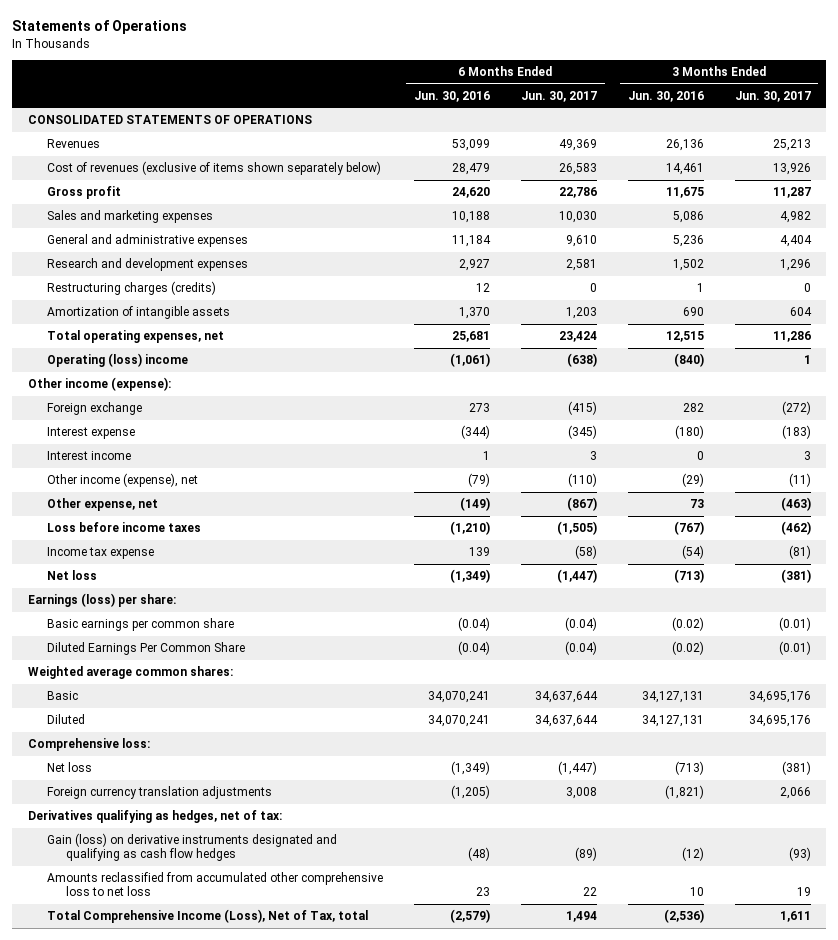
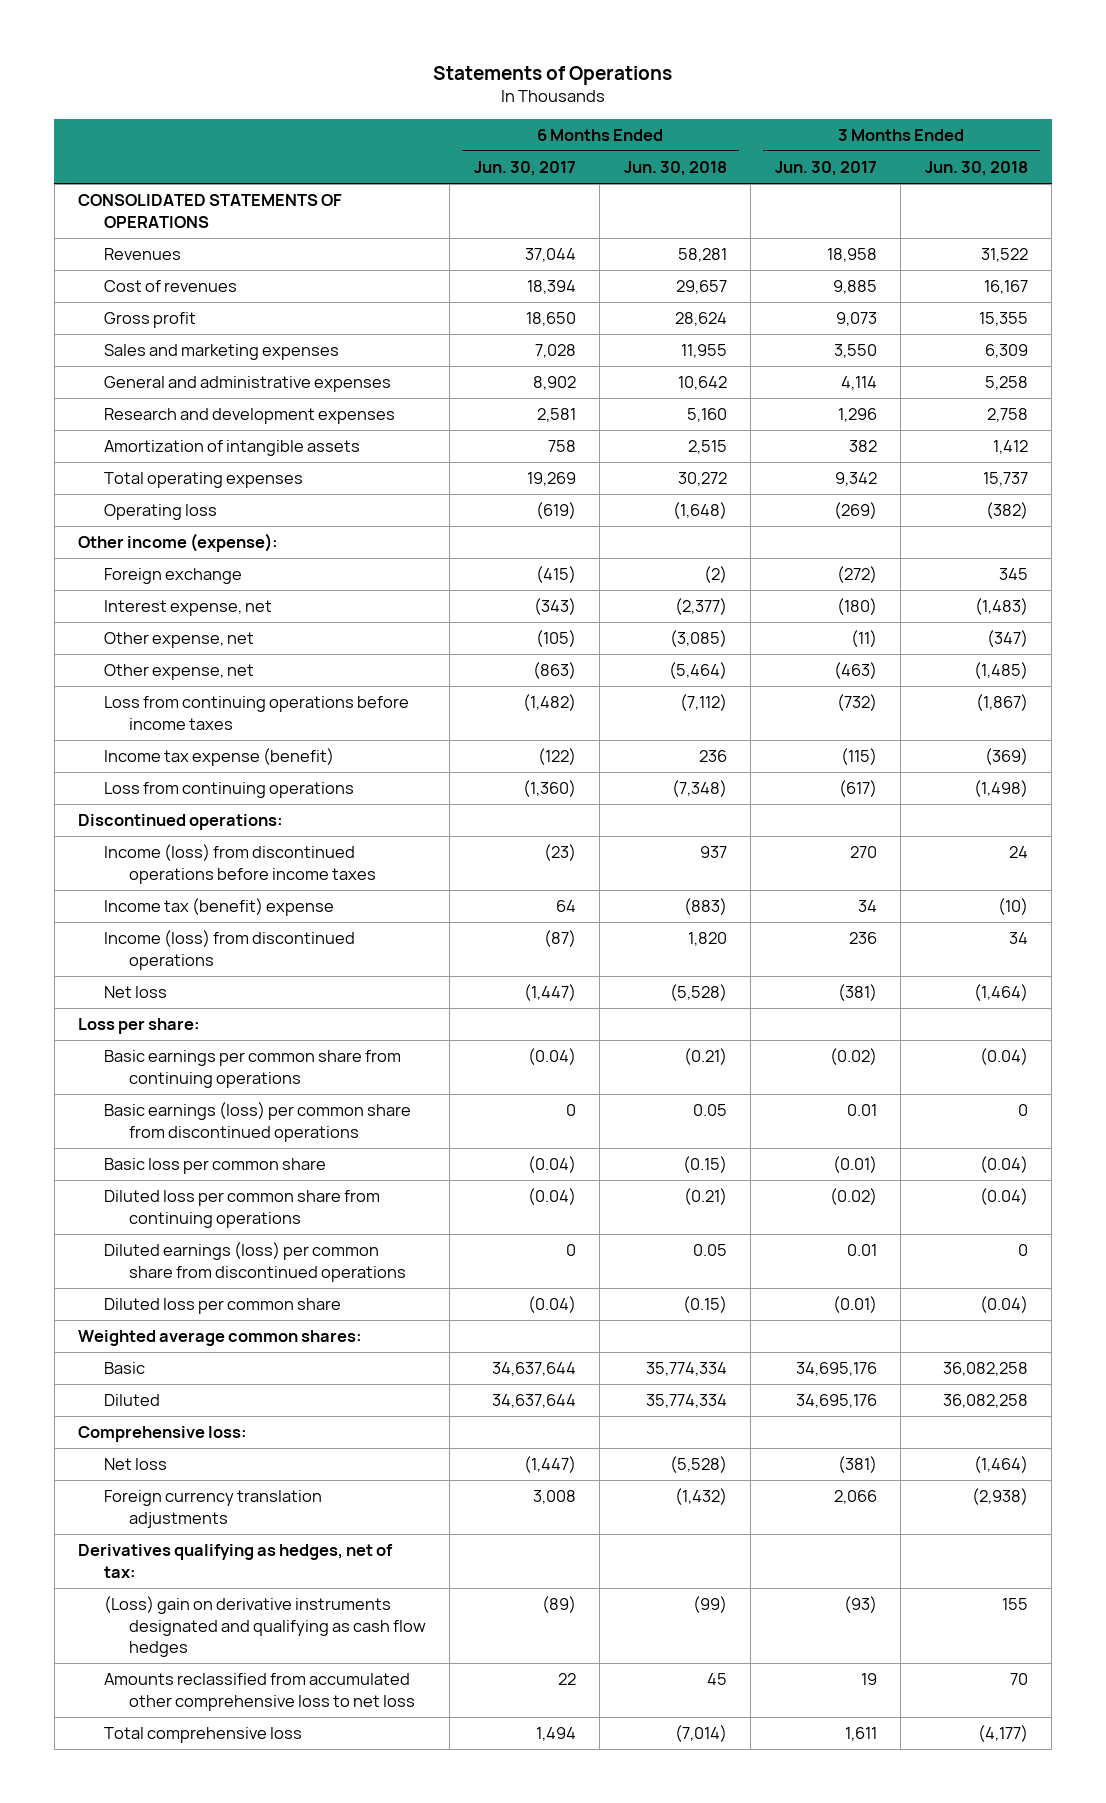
[414,90,491,102] Jun. 30, 2016 -> none
[627,90,704,102] Jun. 30, 2016 -> none
none -> [623,161,727,177] Jun. 30, 2018
none -> [924,161,1028,177] Jun. 30, 2018
[558,139,597,152] 49,369 -> [524,248,576,263] 37,044
[772,139,811,152] 25,213 -> [826,248,877,263] 18,958
[47,161,382,176] Cost of revenues (exclusive of items shown separately below) -> [103,280,237,293] Cost of revenues
[558,163,597,176] 26,583 -> [526,280,576,295] 18,394
[772,163,811,176] 13,926 -> [832,280,877,295] 9,885
[558,187,597,199] 22,786 -> [525,312,576,327] 18,650
[772,187,811,199] 11,287 -> [835,312,877,327] 9,073
[558,211,597,224] 10,030 -> [534,344,576,359] 7,028
[779,211,811,224] 4,982 -> [833,344,877,359] 3,550
[565,235,597,248] 9,610 -> [532,376,576,391] 8,902
[779,235,812,248] 4,404 -> [840,376,877,391] 4,114
[47,281,217,296] Restructuring charges (credits) -> none
[565,307,597,320] 1,203 -> [547,440,576,453] 758
[789,307,812,317] 604 -> [848,440,877,453] 382
[47,330,225,344] Total operating expenses, net -> [103,472,303,489] Total operating expenses
[558,331,597,343] 23,424 -> [526,472,576,487] 19,269
[772,331,811,343] 11,286 -> [834,472,877,487] 9,342
[47,353,189,368] Operating (loss) income -> [103,504,217,521] Operating loss
[566,353,597,368] (638) -> [535,502,576,520] (619)
[803,355,811,365] 1 -> [833,502,877,520] (269)
[47,451,132,461] Interest income -> none
[47,427,136,440] Interest expense -> [103,600,272,617] Interest expense, net
[567,425,597,440] (345) -> [533,598,576,616] (343)
[781,425,811,440] (183) -> [836,598,877,616] (180)
[47,473,199,488] Other income (expense), net -> [103,632,254,649] Other expense, net
[567,473,597,488] (110) -> [535,630,576,648] (105)
[566,497,597,512] (867) -> [532,662,576,680] (863)
[47,522,202,533] Loss before income taxes -> [103,696,409,730] Loss from continuing operations before income taxes
[556,521,597,536] (1,505) -> [522,694,576,712] (1,482)
[780,521,811,536] (462) -> [836,694,877,712] (732)
[47,547,155,560] Income tax expense -> [103,748,334,767] Income tax expense (benefit)
[574,545,597,560] (58) -> [537,748,576,766] (122)
[788,545,811,560] (81) -> [840,748,877,766] (115)
none -> [103,782,354,799] Loss from continuing operations
none -> [78,814,284,831] Discontinued operations:
none -> [103,844,376,884] Income (loss) from discontinued operations before income taxes
none -> [103,898,334,917] Income tax (benefit) expense
none -> [103,930,355,970] Income (loss) from discontinued operations
[27,593,176,608] Earnings (loss) per share: -> [78,1018,201,1035] Loss per share:
none -> [103,1050,401,1088] Basic earnings per common share from continuing operations
none -> [103,1102,411,1142] Basic earnings (loss) per common share from discontinued operations
[47,618,235,632] Basic earnings per common share -> [103,1158,326,1175] Basic loss per common share
none -> [103,1190,380,1228] Diluted loss per common share from continuing operations
none -> [103,1242,406,1282] Diluted earnings (loss) per common share from discontinued operations
[47,642,246,656] Diluted Earnings Per Common Share -> [103,1298,341,1315] Diluted loss per common share
[47,833,338,862] Gain (loss) on derivative instruments designated and qualifying as cash flow hedges -> [103,1596,426,1657] (Loss) gain on derivative instruments designated and qualifying as cash flow hedges
[47,909,369,924] Total Comprehensive Income (Loss), Net of Tax, total -> [103,1727,302,1744] Total comprehensive loss

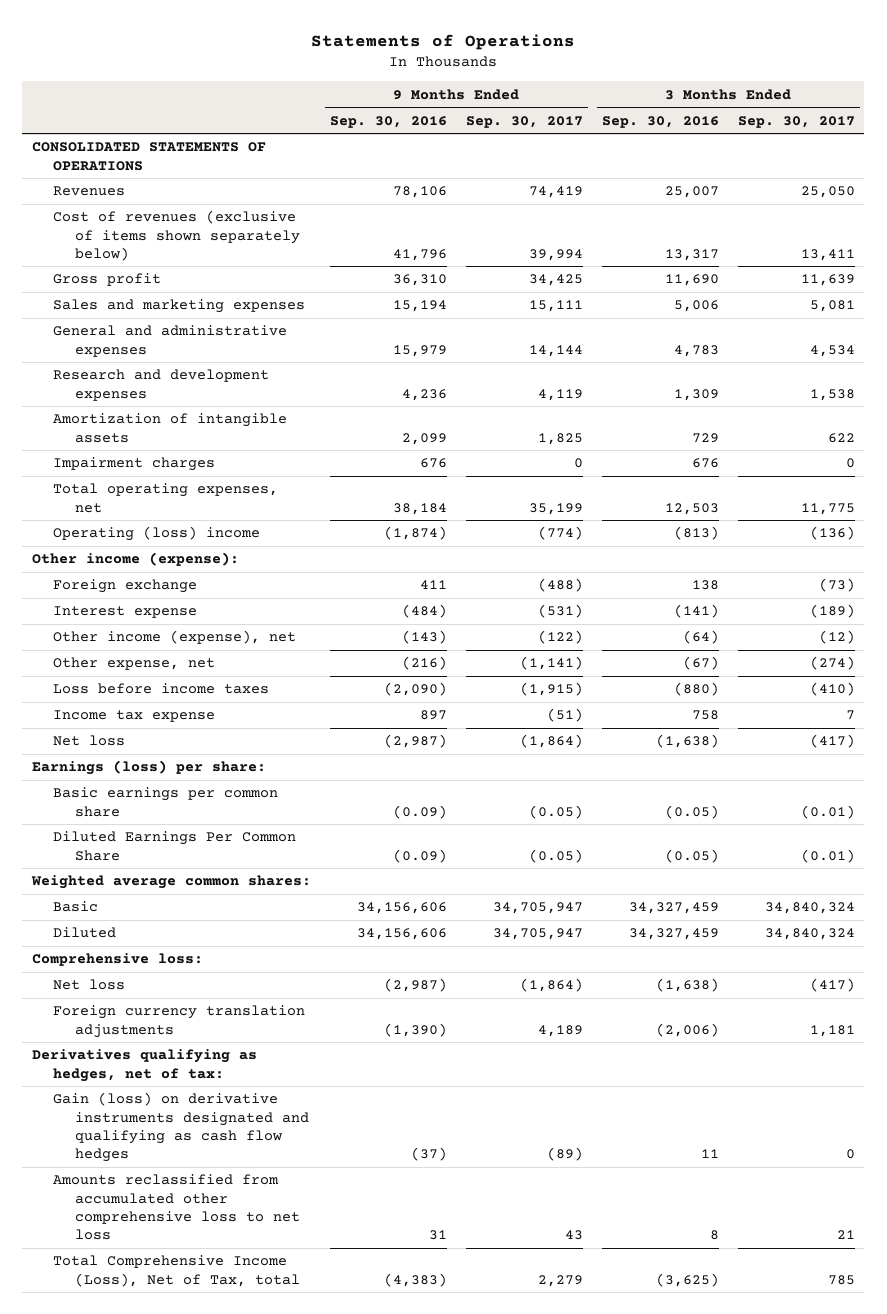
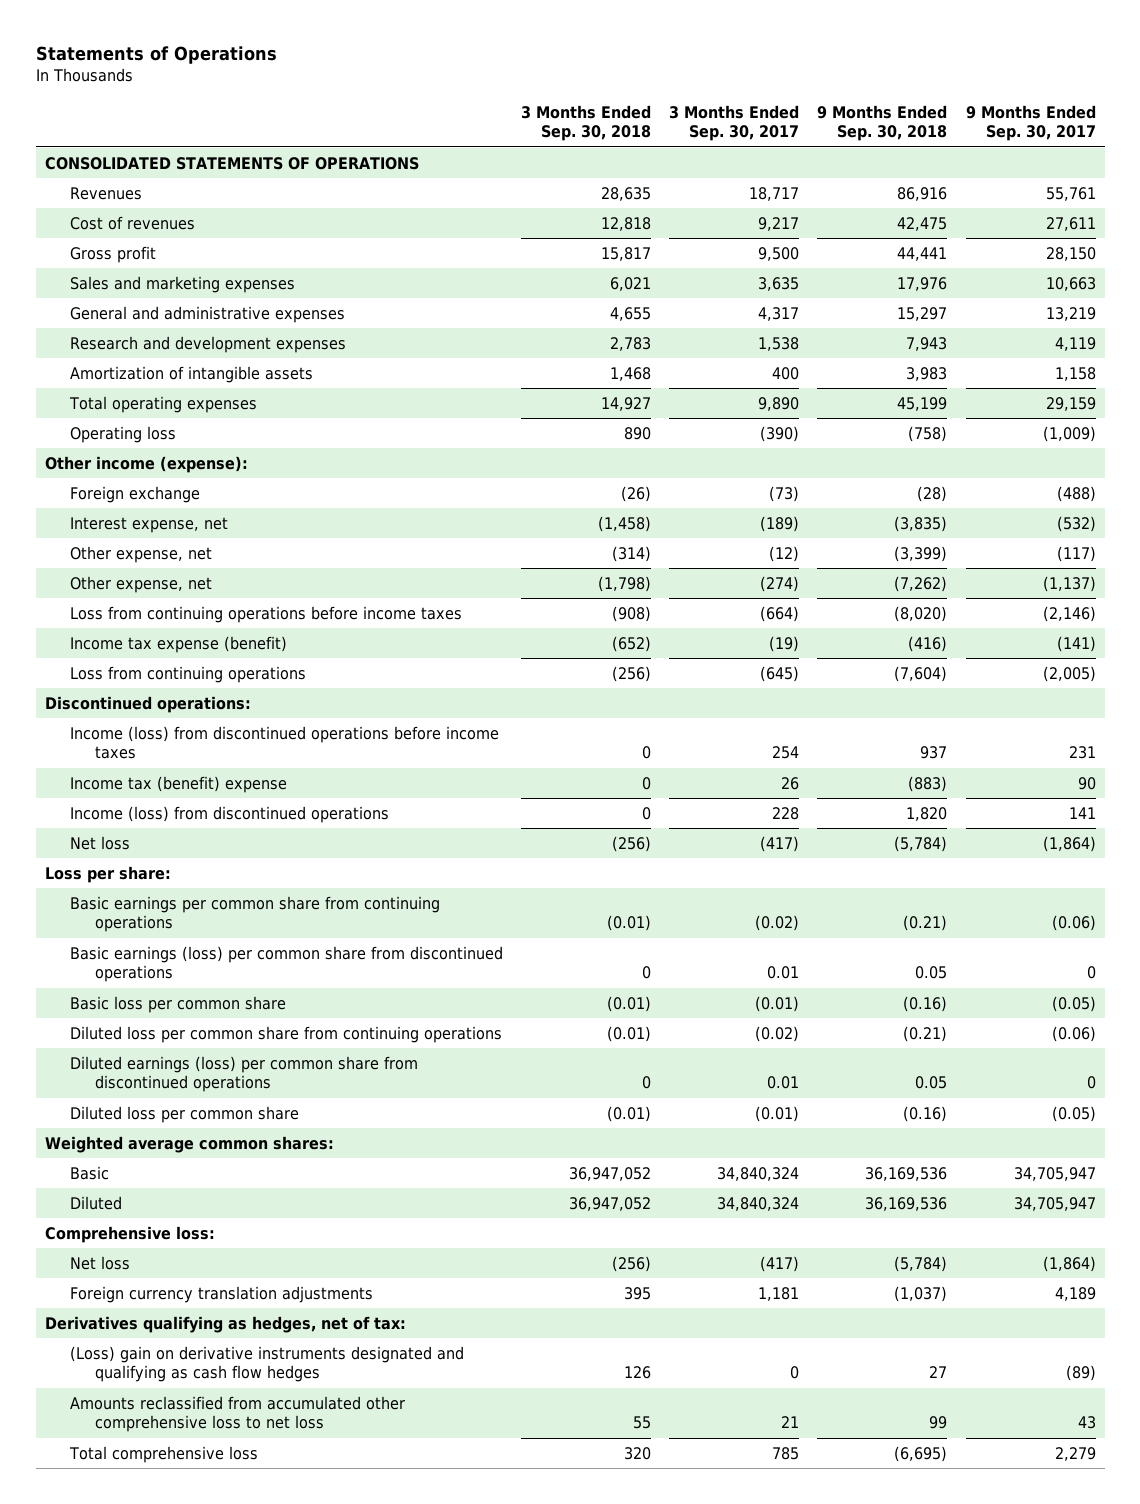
[329,115,447,128] Sep. 30, 2016 -> none
[601,115,719,128] Sep. 30, 2016 -> none
none -> [521,104,652,142] 3 Months Ended Sep. 30, 2018
none -> [817,104,948,142] 9 Months Ended Sep. 30, 2018
[528,186,583,199] 74,419 -> [1045,186,1096,201] 55,761
[800,186,855,199] 25,050 -> [749,186,800,201] 18,717
[53,210,301,261] Cost of revenues (exclusive of items shown separately below) -> [69,215,195,230] Cost of revenues
[528,248,583,261] 39,994 -> [1045,216,1096,231] 27,611
[800,248,855,261] 13,411 -> [758,216,800,231] 9,217
[528,274,583,287] 34,425 -> [1045,246,1096,261] 28,150
[800,274,855,287] 11,639 -> [758,246,800,261] 9,500
[528,300,583,313] 15,111 -> [1045,276,1096,291] 10,663
[809,300,855,313] 5,081 -> [758,276,800,291] 3,635
[528,344,583,357] 14,144 -> [1045,306,1096,321] 13,219
[809,344,855,357] 4,534 -> [758,306,800,321] 4,317
[53,457,216,472] Impairment charges -> none
[537,432,583,445] 1,825 -> [1054,366,1096,381] 1,158
[827,432,855,443] 622 -> [772,366,800,380] 400
[53,483,279,513] Total operating expenses, net -> [68,395,257,413] Total operating expenses
[528,502,583,515] 35,199 -> [1045,396,1096,411] 29,159
[800,502,855,515] 11,775 -> [758,396,800,411] 9,890
[53,526,261,542] Operating (loss) income -> [69,425,176,443] Operating loss
[537,526,583,541] (774) -> [1042,425,1096,442] (1,009)
[809,526,855,541] (136) -> [760,425,800,442] (390)
[53,606,198,619] Interest expense -> [69,516,228,533] Interest expense, net
[537,604,583,619] (531) -> [1056,515,1096,532] (532)
[53,630,297,645] Other income (expense), net -> [69,545,212,563] Other expense, net
[537,630,583,645] (122) -> [1056,545,1096,562] (117)
[519,656,583,671] (1,141) -> [1042,575,1096,592] (1,137)
[53,683,270,695] Loss before income taxes -> [69,605,462,623] Loss from continuing operations before income taxes
[519,682,583,697] (1,915) -> [1042,605,1096,622] (2,146)
[809,682,855,697] (410) -> [760,605,800,622] (664)
[53,710,216,723] Income tax expense -> [69,635,287,653] Income tax expense (benefit)
[546,708,583,723] (51) -> [1056,635,1096,652] (141)
[845,710,855,721] 7 -> [769,635,800,652] (19)
none -> [69,665,306,683] Loss from continuing operations
none -> [44,695,251,713] Discontinued operations:
none -> [69,725,499,760] Income (loss) from discontinued operations before income taxes
none -> [69,775,287,793] Income tax (benefit) expense
none -> [69,805,389,823] Income (loss) from discontinued operations
[31,760,266,776] Earnings (loss) per share: -> [44,865,171,883] Loss per share:
none -> [69,895,440,933] Basic earnings per common share from continuing operations
none -> [69,945,503,983] Basic earnings (loss) per common share from discontinued operations
[53,787,279,817] Basic earnings per common share -> [69,995,286,1013] Basic loss per common share
none -> [69,1025,502,1043] Diluted loss per common share from continuing operations
none -> [69,1055,418,1093] Diluted earnings (loss) per common share from discontinued operations
[53,831,297,861] Diluted Earnings Per Common Share -> [69,1105,299,1123] Diluted loss per common share
[53,1092,310,1162] Gain (loss) on derivative instruments designated and qualifying as cash flow hedges -> [69,1345,464,1383] (Loss) gain on derivative instruments designated and qualifying as cash flow hedges
[53,1255,301,1287] Total Comprehensive Income (Loss), Net of Tax, total -> [68,1445,258,1463] Total comprehensive loss

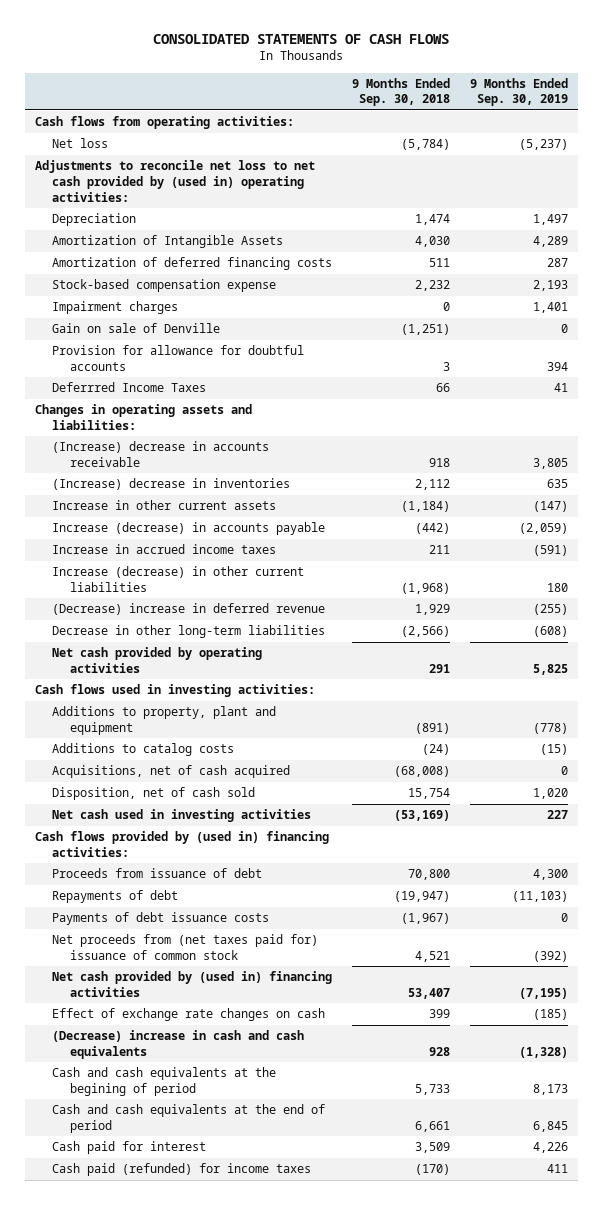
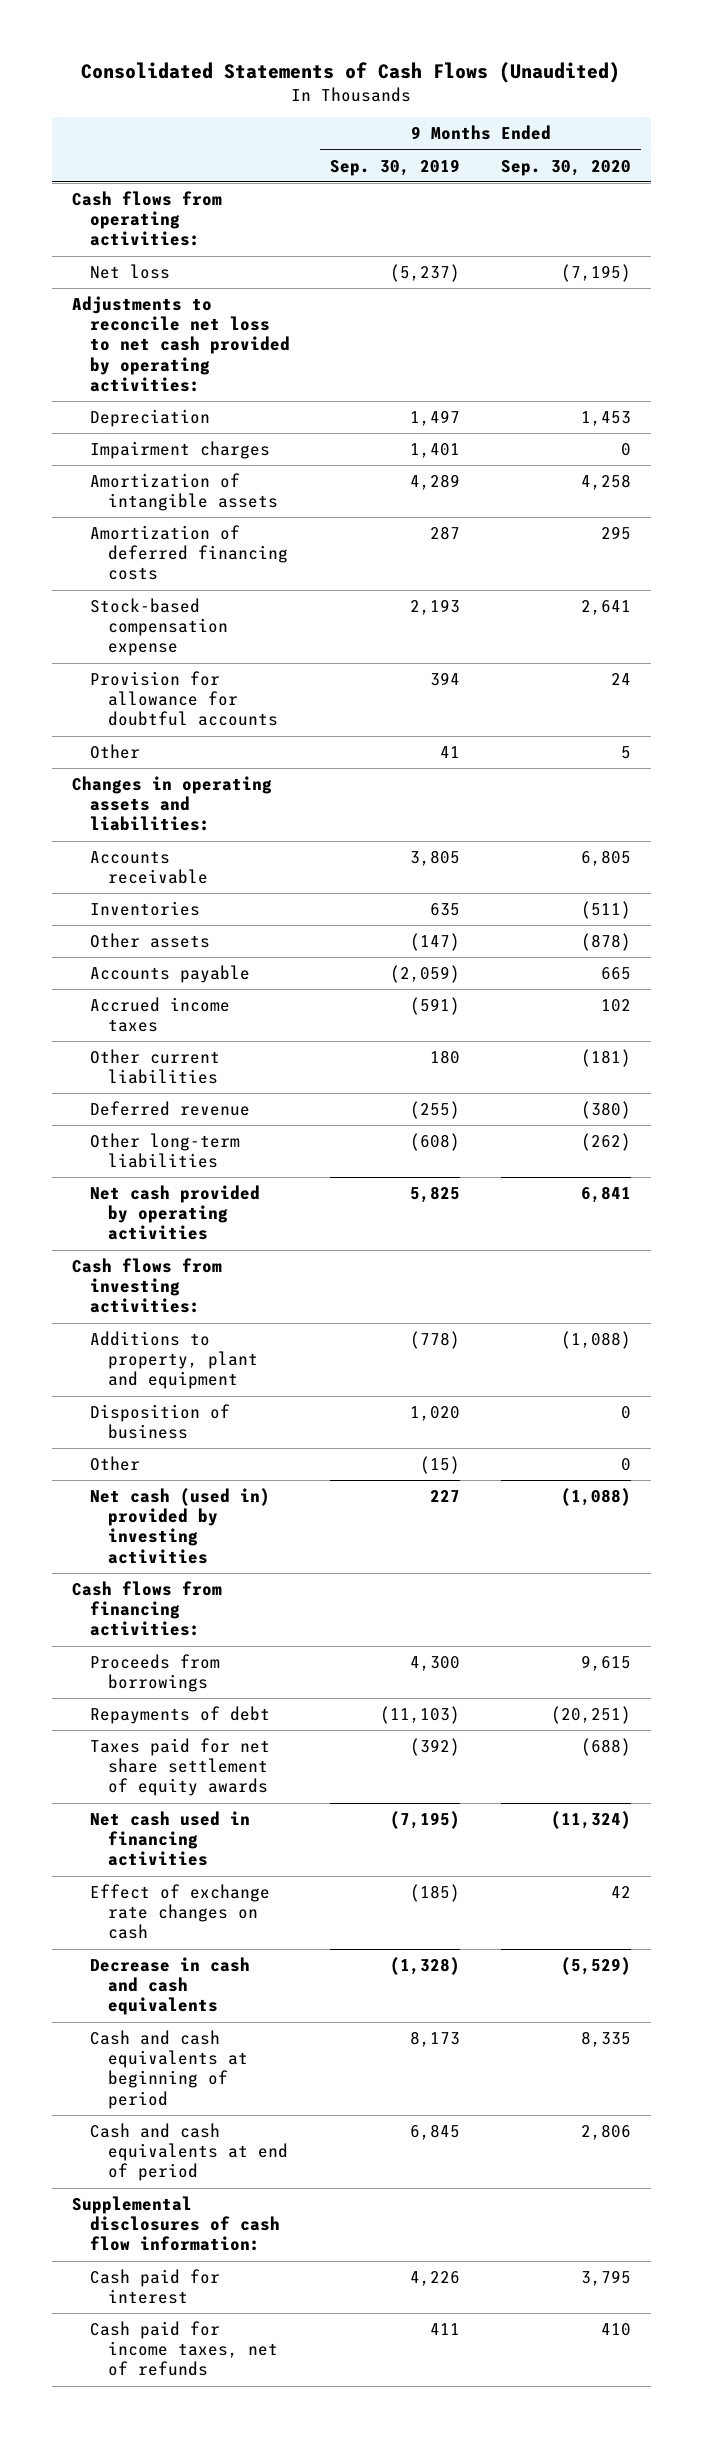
[153,33,450,44] CONSOLIDATED STATEMENTS OF CASH FLOWS -> [81,61,621,83] Consolidated Statements of Cash Flows (Unaudited)
[352,77,451,107] 9 Months Ended Sep. 30, 2018 -> none
none -> [500,159,631,176] Sep. 30, 2020
[34,160,315,202] Adjustments to reconcile net loss to net cash provided by (used in) operating activities: -> [71,296,291,392] Adjustments to reconcile net loss to net cash provided by operating activities:
[52,301,179,315] Impairment charges -> [90,441,271,460] Impairment charges
[52,235,284,249] Amortization of Intangible Assets -> [90,473,279,512] Amortization of intangible assets
[52,323,221,334] Gain on sale of Denville -> none
[52,382,207,393] Deferrred Income Taxes -> none
none -> [90,744,141,760] Other
[52,441,270,467] (Increase) decrease in accounts receivable -> [90,851,209,885] Accounts receivable
[52,478,291,491] (Increase) decrease in inventories -> [90,901,201,917] Inventories
[52,500,277,511] Increase in other current assets -> [90,933,211,949] Other assets
[52,522,326,536] Increase (decrease) in accounts payable -> [90,965,251,984] Accounts payable
[52,544,277,555] Increase in accrued income taxes -> [90,997,231,1033] Accrued income taxes
[52,566,305,592] Increase (decrease) in other current liabilities -> [90,1049,221,1085] Other current liabilities
[52,603,326,616] (Decrease) increase in deferred revenue -> [90,1101,251,1117] Deferred revenue
[52,625,326,639] Decrease in other long-term liabilities -> [90,1133,241,1169] Other long-term liabilities
[34,684,315,698] Cash flows used in investing activities: -> [71,1258,222,1314] Cash flows from investing activities:
[52,743,235,757] Additions to catalog costs -> none
[52,765,291,779] Acquisitions, net of cash acquired -> none
[52,787,256,801] Disposition, net of cash sold -> [90,1404,231,1440] Disposition of business
none -> [90,1456,141,1472] Other
[52,809,312,823] Net cash used in investing activities -> [90,1488,271,1564] Net cash (used in) provided by investing activities
[34,831,329,857] Cash flows provided by (used in) financing activities: -> [71,1581,222,1637] Cash flows from financing activities:
[52,868,263,879] Proceeds from issuance of debt -> [90,1654,221,1693] Proceeds from borrowings
[52,912,270,926] Payments of debt issuance costs -> none
[52,934,319,960] Net proceeds from (net taxes paid for) issuance of common stock -> [90,1738,271,1797] Taxes paid for net share settlement of equity awards
[52,971,333,997] Net cash provided by (used in) financing activities -> [90,1811,251,1867] Net cash used in financing activities
[52,1030,305,1059] (Decrease) increase in cash and cash equivalents -> [90,1957,251,2016] Decrease in cash and cash equivalents
[52,1067,277,1096] Cash and cash equivalents at the begining of period -> [90,2030,249,2109] Cash and cash equivalents at beginning of period
[52,1104,326,1133] Cash and cash equivalents at the end of period -> [90,2123,289,2182] Cash and cash equivalents at end of period
none -> [71,2196,281,2252] Supplemental disclosures of cash flow information:
[52,1163,312,1177] Cash paid (refunded) for income taxes -> [90,2321,279,2377] Cash paid for income taxes, net of refunds

